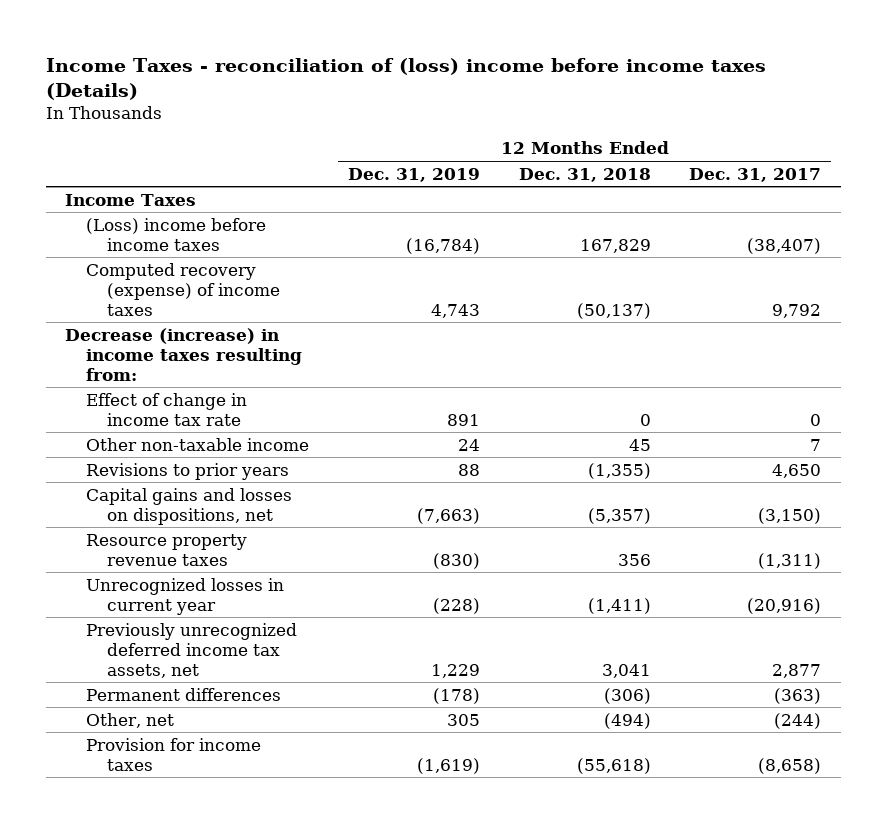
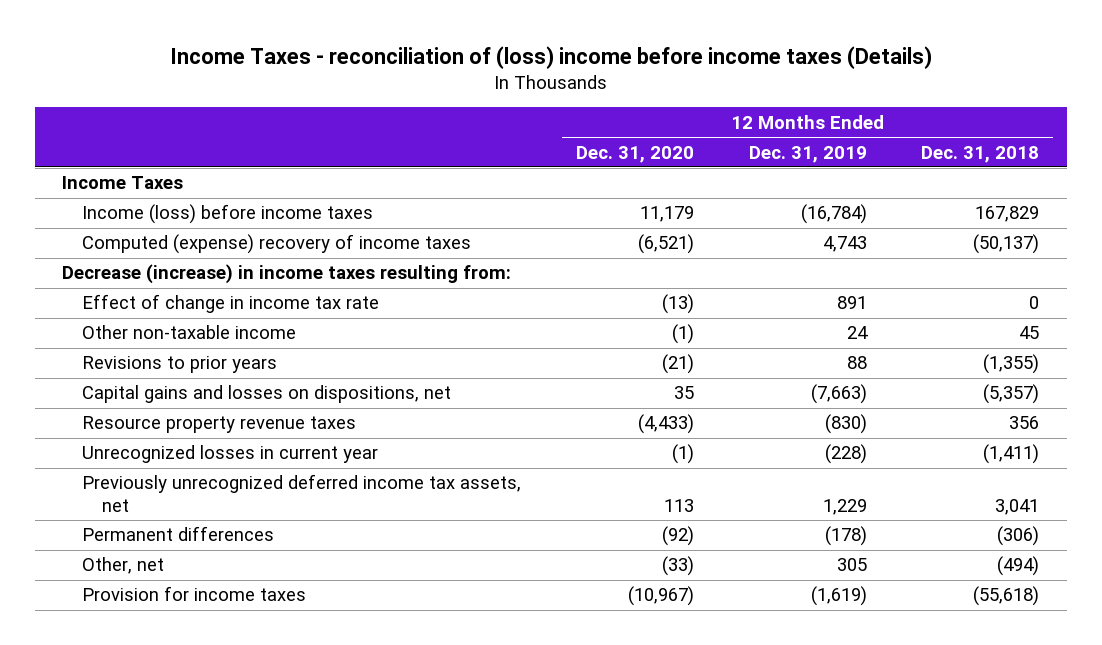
[689,167,822,182] Dec. 31, 2017 -> none
none -> [575,145,694,163] Dec. 31, 2020
[86,217,267,251] (Loss) income before income taxes -> [82,204,374,225] Income (loss) before income taxes
[86,262,280,316] Computed recovery (expense) of income taxes -> [82,234,472,255] Computed (expense) recovery of income taxes

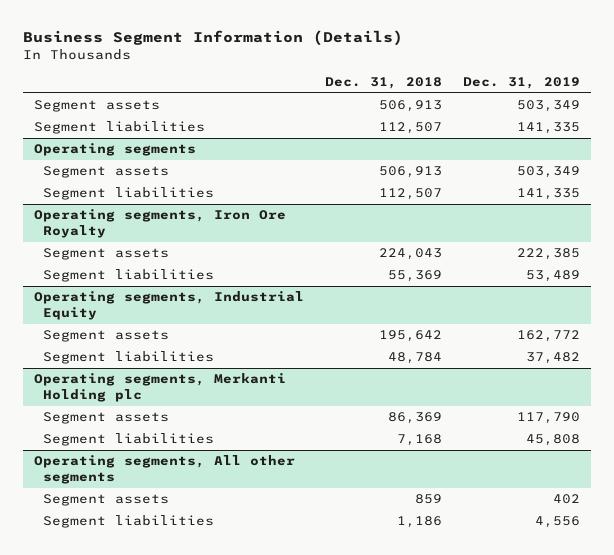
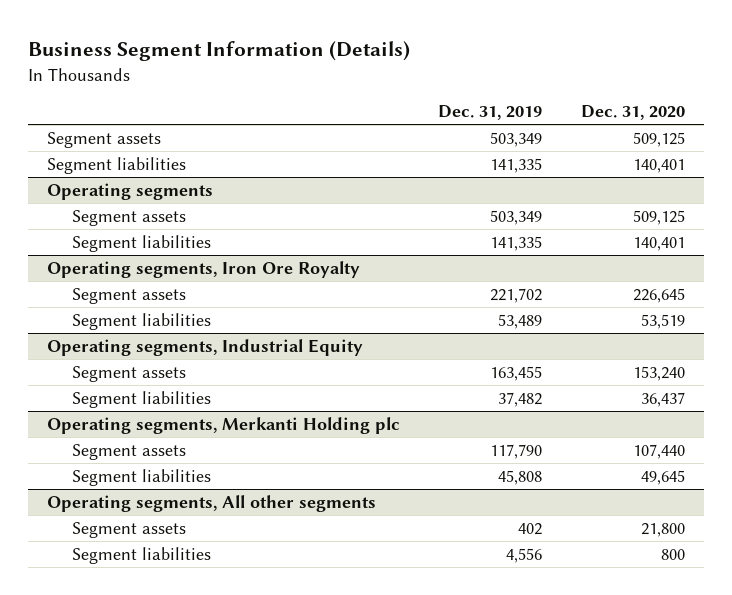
[324,77,442,90] Dec. 31, 2018 -> none
none -> [580,105,685,121] Dec. 31, 2020
[517,248,581,261] 222,385 -> [490,287,543,303] 221,702
[517,330,581,343] 162,772 -> [490,365,543,381] 163,455

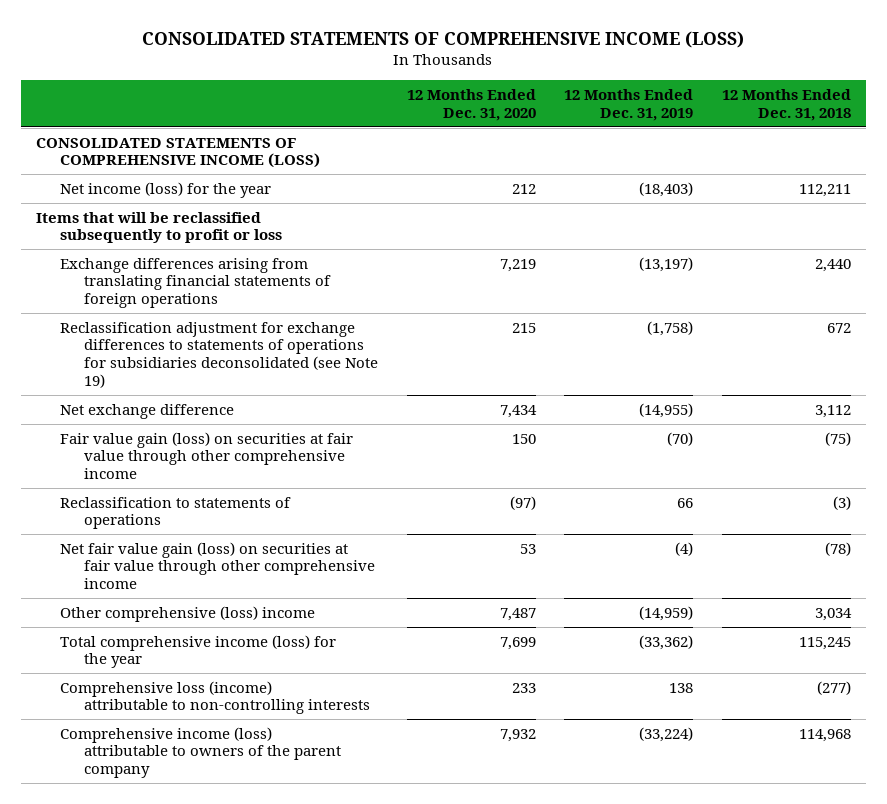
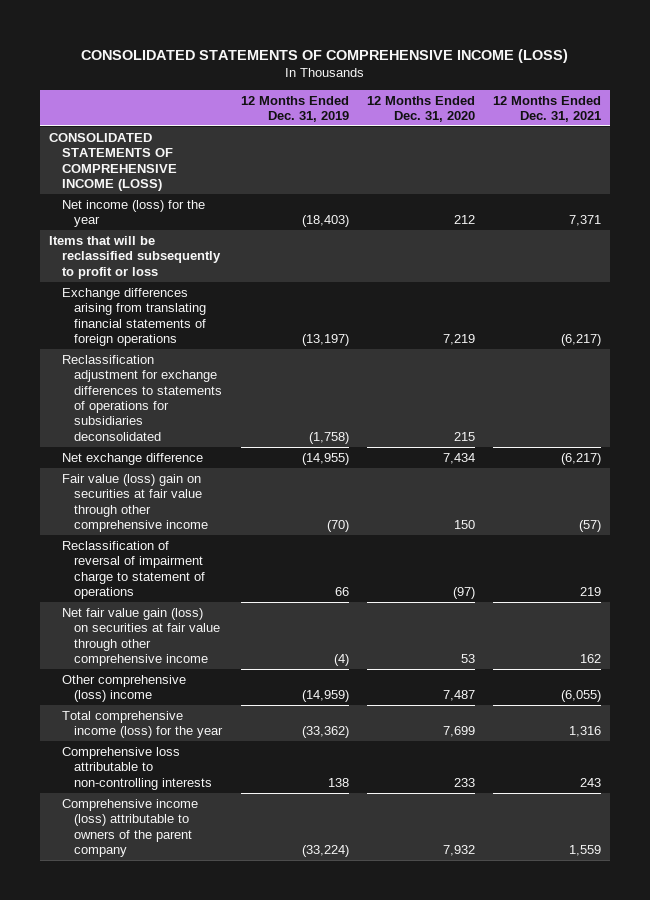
[722,89,852,121] 12 Months Ended Dec. 31, 2018 -> none
none -> [493,95,602,122] 12 Months Ended Dec. 31, 2021
[59,321,378,388] Reclassification adjustment for exchange differences to statements of operations for subsidiaries deconsolidated (see Note 19) -> [61,354,223,441] Reclassification adjustment for exchange differences to statements of operations for subsidiaries deconsolidated
[59,431,353,480] Fair value gain (loss) on securities at fair value through other comprehensive income -> [61,473,209,532] Fair value (loss) gain on securities at fair value through other comprehensive income
[59,496,291,530] Reclassification to statements of operations -> [61,540,206,599] Reclassification of reversal of impairment charge to statement of operations
[59,680,370,715] Comprehensive loss (income) attributable to non-controlling interests -> [61,746,213,790] Comprehensive loss attributable to non-controlling interests

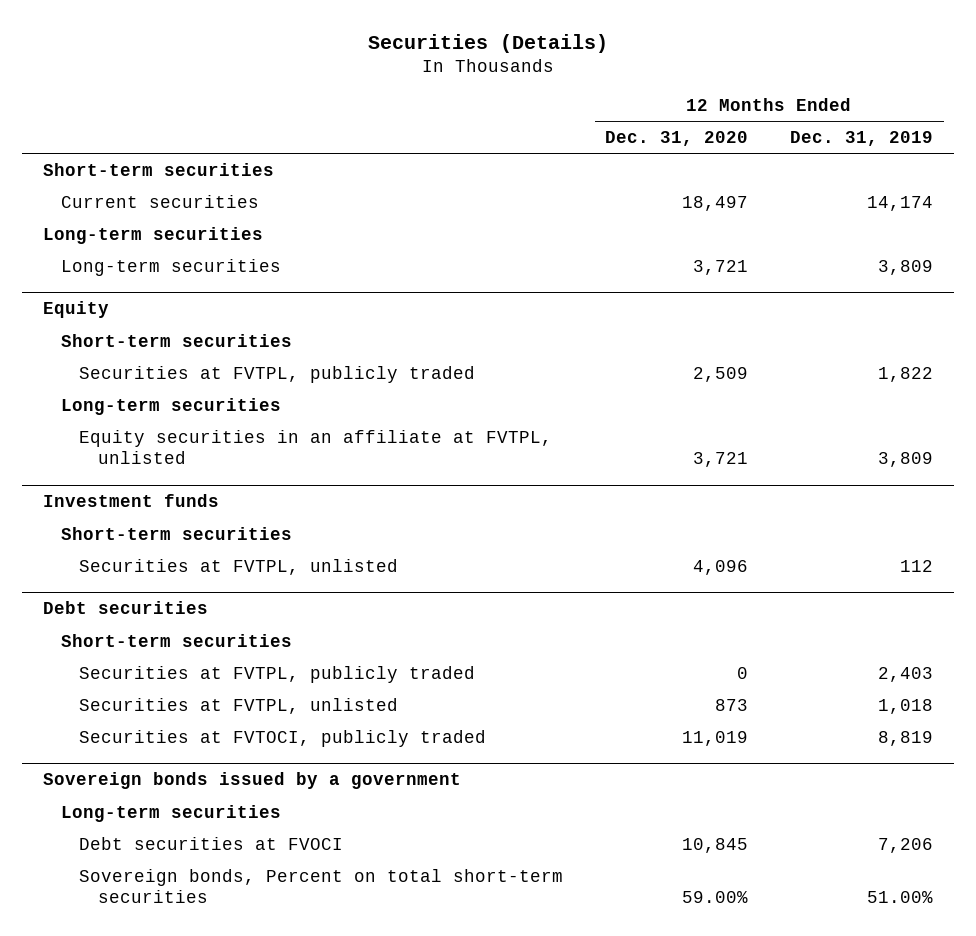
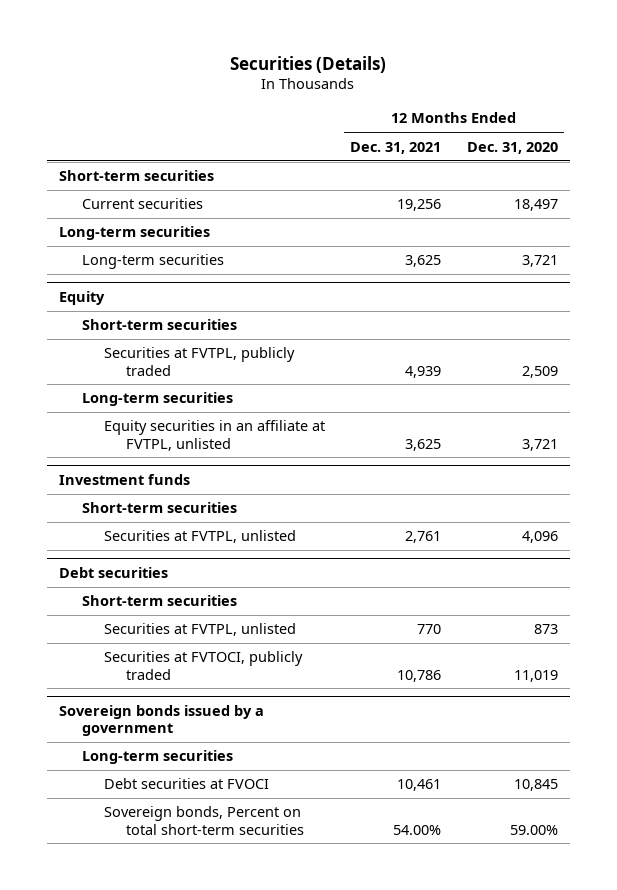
[790,131,934,147] Dec. 31, 2019 -> none
none -> [350,141,442,154] Dec. 31, 2021
[79,665,476,683] Securities at FVTPL, publicly traded -> none

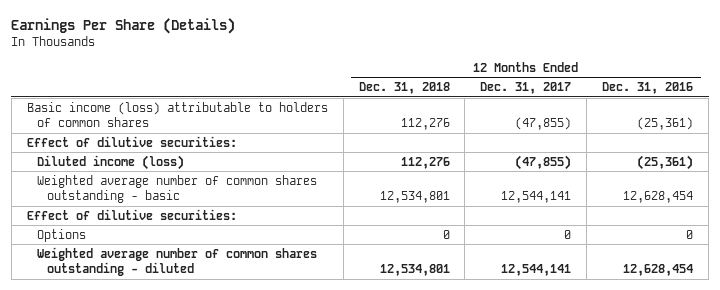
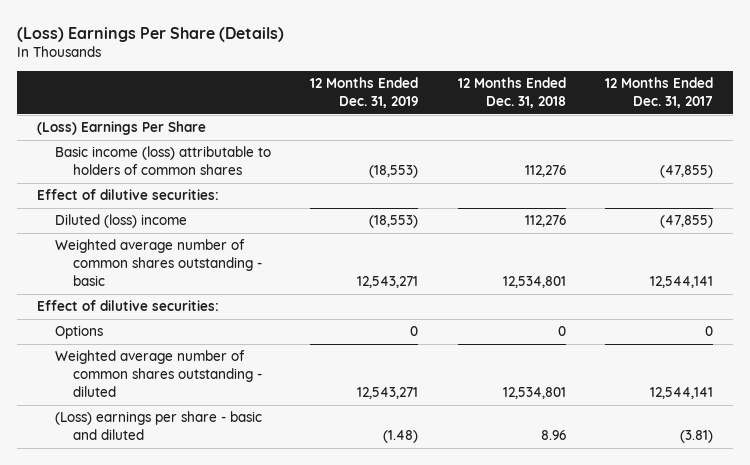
[11,17,236,34] Earnings Per Share (Details) -> [17,26,285,42] (Loss) Earnings Per Share (Details)
[602,82,694,95] Dec. 31, 2016 -> none
none -> [310,77,419,109] 12 Months Ended Dec. 31, 2019
none -> [36,121,206,136] (Loss) Earnings Per Share
[36,154,184,170] Diluted income (loss) -> [55,214,188,229] Diluted (loss) income
none -> [55,411,263,441] (Loss) earnings per share - basic and diluted

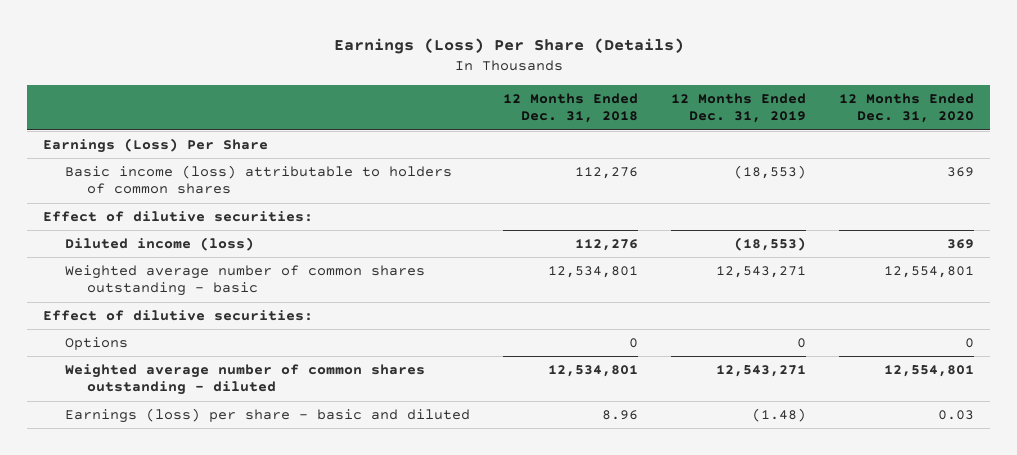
[17,26,285,42] (Loss) Earnings Per Share (Details) -> [333,38,684,55] Earnings (Loss) Per Share (Details)
[604,77,713,109] 12 Months Ended Dec. 31, 2017 -> none
none -> [838,93,974,124] 12 Months Ended Dec. 31, 2020
[36,121,206,136] (Loss) Earnings Per Share -> [43,137,269,153] Earnings (Loss) Per Share
[55,214,188,229] Diluted (loss) income -> [65,236,255,251] Diluted income (loss)
[55,411,263,441] (Loss) earnings per share - basic and diluted -> [65,407,471,423] Earnings (loss) per share - basic and diluted

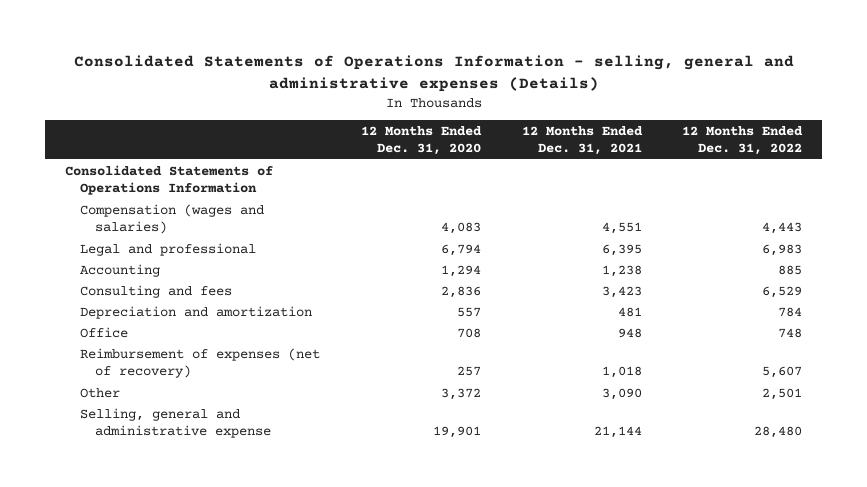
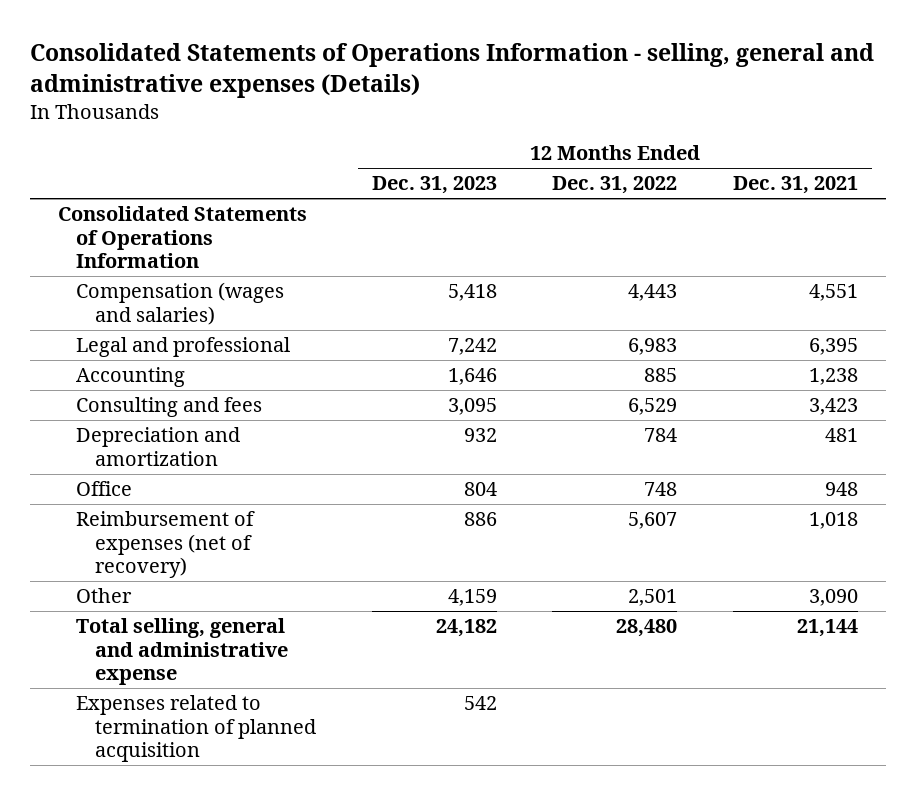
[360,126,482,156] 12 Months Ended Dec. 31, 2020 -> none
none -> [371,176,497,195] Dec. 31, 2023
[80,407,272,438] Selling, general and administrative expense -> [76,618,288,686] Total selling, general and administrative expense
none -> [76,695,316,763] Expenses related to termination of planned acquisition

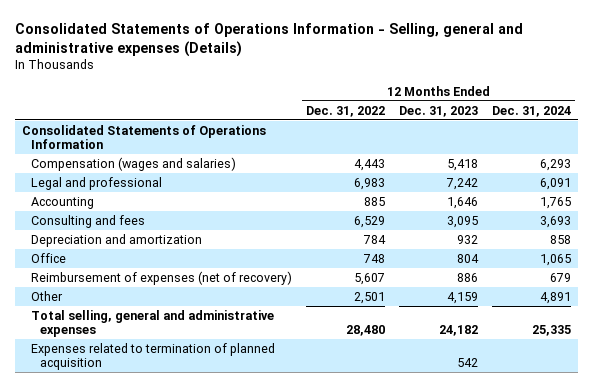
[30,42,875,98] Consolidated Statements of Operations Information - selling, general and administrative expenses (Details) -> [14,22,523,57] Consolidated Statements of Operations Information - Selling, general and administrative expenses (Details)
[733,176,859,195] Dec. 31, 2021 -> none
none -> [492,105,572,117] Dec. 31, 2024
[76,618,288,686] Total selling, general and administrative expense -> [30,309,274,338] Total selling, general and administrative expenses

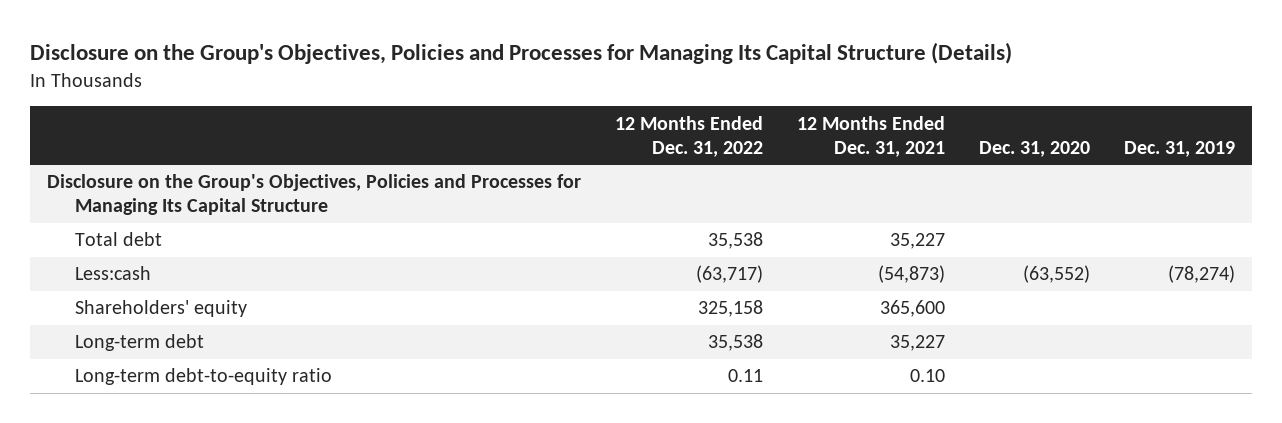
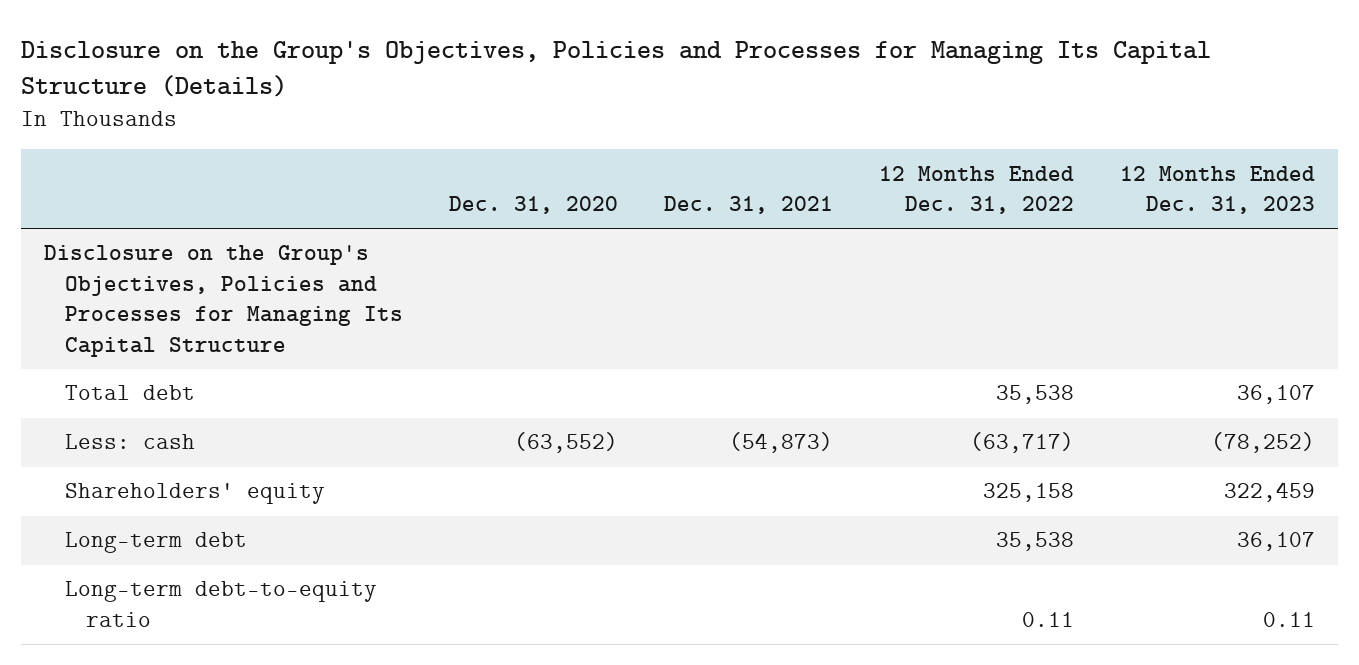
[797,115,946,157] 12 Months Ended Dec. 31, 2021 -> none
[1124,140,1236,157] Dec. 31, 2019 -> none
none -> [664,195,834,214] Dec. 31, 2021
none -> [1120,165,1316,214] 12 Months Ended Dec. 31, 2023
[75,266,152,281] Less:cash -> [65,434,196,450] Less: cash

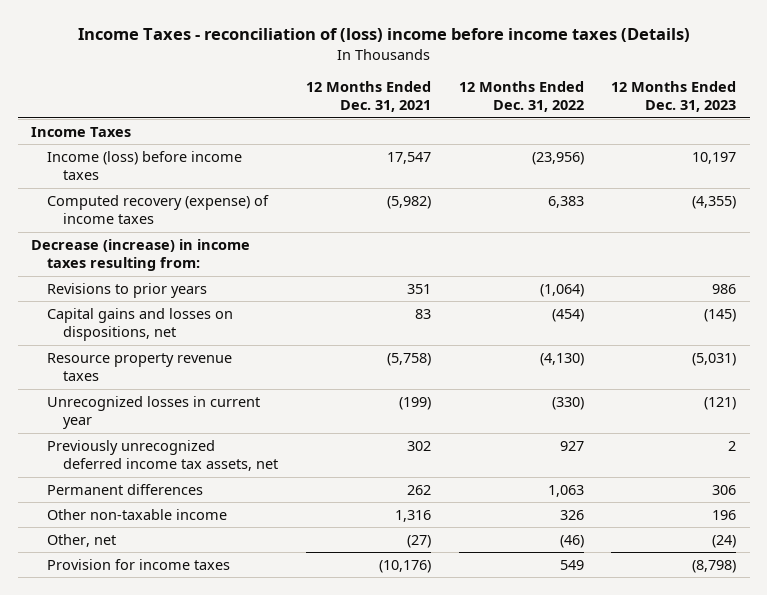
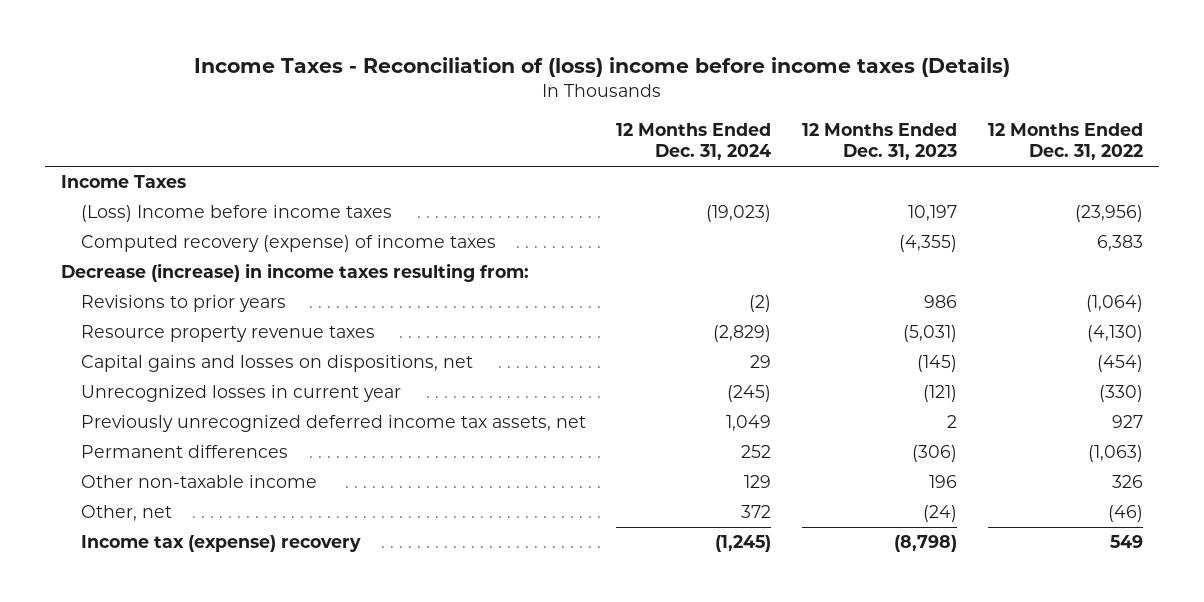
[77,27,690,42] Income Taxes - reconciliation of (loss) income before income taxes (Details) -> [194,56,1011,77] Income Taxes - Reconciliation of (loss) income before income taxes (Details)
[306,80,432,113] 12 Months Ended Dec. 31, 2021 -> none
none -> [616,122,772,161] 12 Months Ended Dec. 31, 2024
[47,150,243,181] Income (loss) before income taxes -> [80,205,392,223] (Loss) Income before income taxes
[47,307,234,342] Capital gains and losses on dispositions, net -> [80,355,473,373] Capital gains and losses on dispositions, net
[547,484,584,497] 1,063 -> [1088,445,1144,463] (1,063)
[712,484,737,495] 306 -> [912,445,958,463] (306)
[47,558,231,570] Provision for income taxes -> [80,535,361,553] Income tax (expense) recovery

